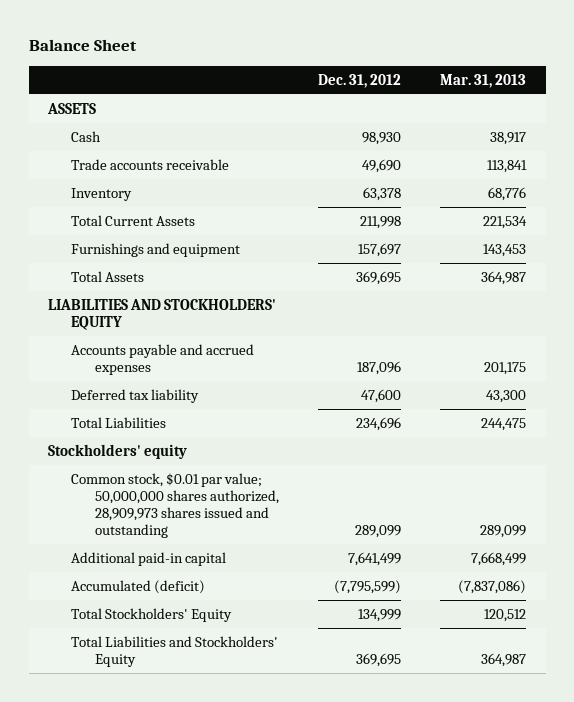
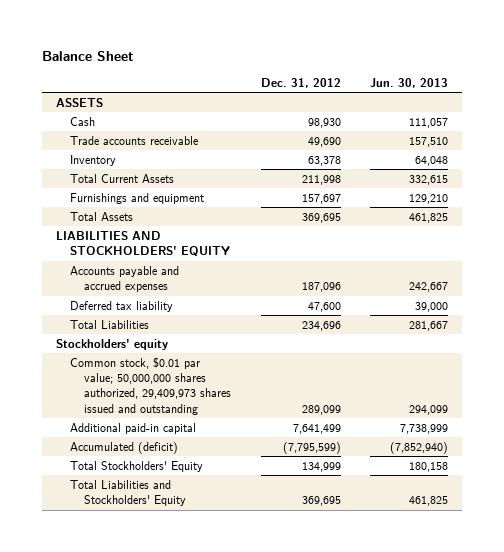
[440,73,527,88] Mar. 31, 2013 -> none
none -> [369,77,448,88] Jun. 30, 2013
[71,472,279,538] Common stock, $0.01 par value; 50,000,000 shares authorized, 28,909,973 shares issued and outstanding -> [70,356,232,415] Common stock, $0.01 par value; 50,000,000 shares authorized, 29,409,973 shares issued and outstanding

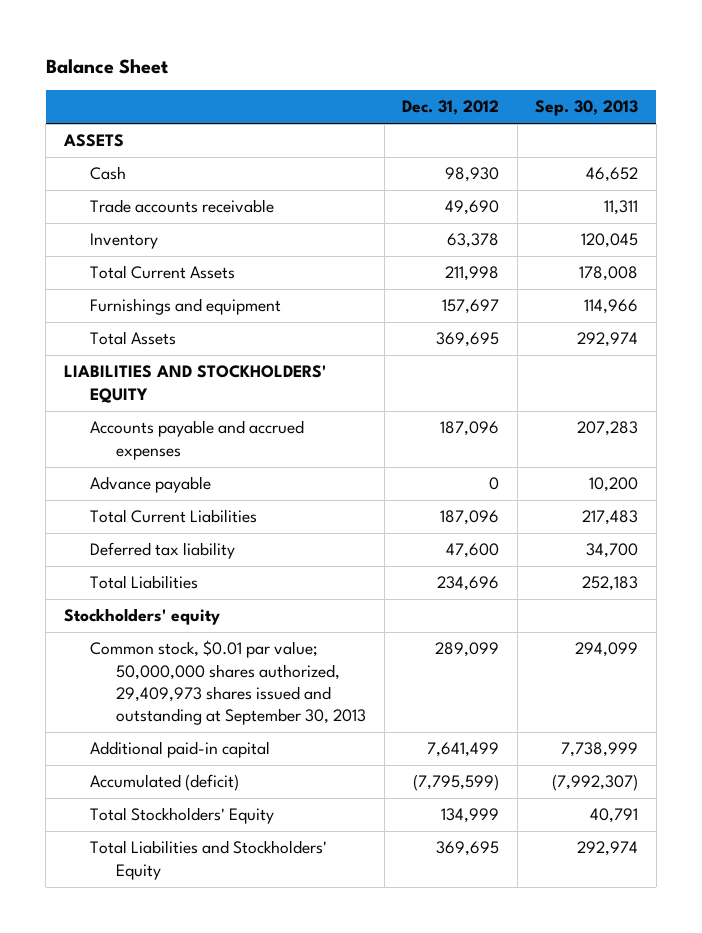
[369,77,448,88] Jun. 30, 2013 -> none
none -> [535,100,639,117] Sep. 30, 2013
none -> [89,476,211,494] Advance payable
none -> [89,509,257,524] Total Current Liabilities
[70,356,232,415] Common stock, $0.01 par value; 50,000,000 shares authorized, 29,409,973 shares issued and outstanding -> [89,640,367,726] Common stock, $0.01 par value; 50,000,000 shares authorized, 29,409,973 shares issued and outstanding at September 30, 2013

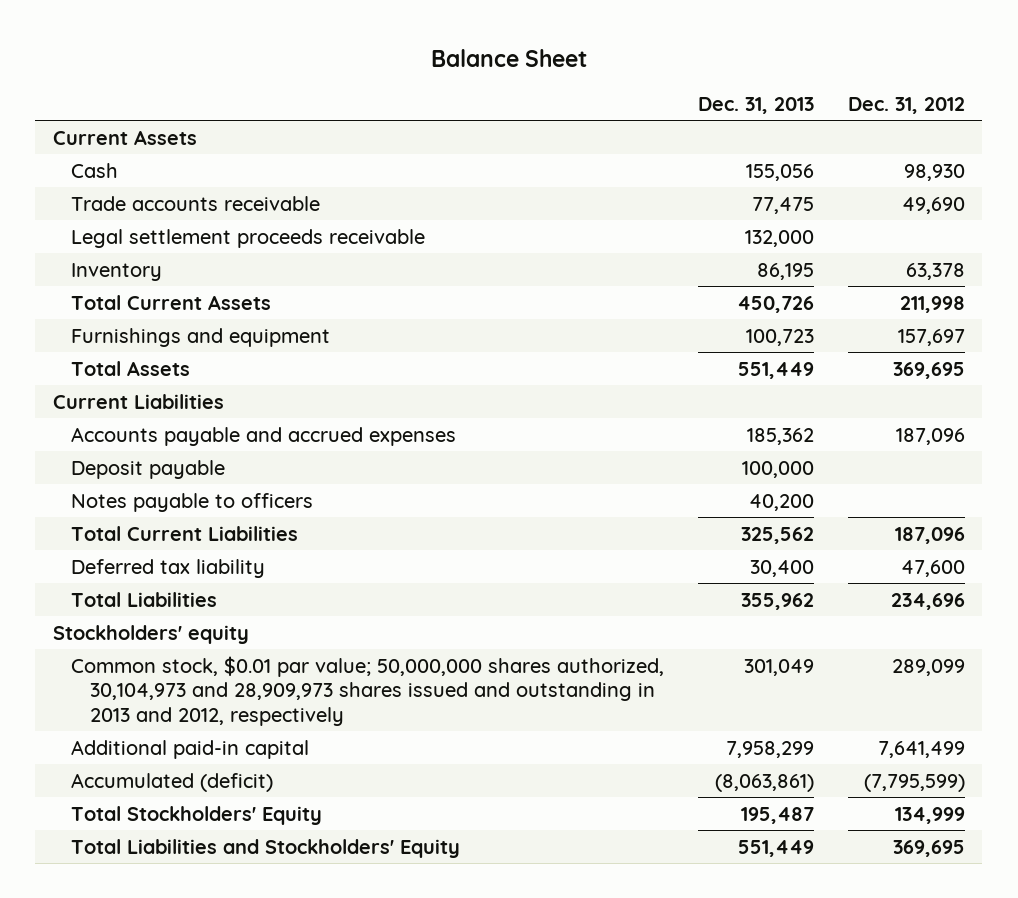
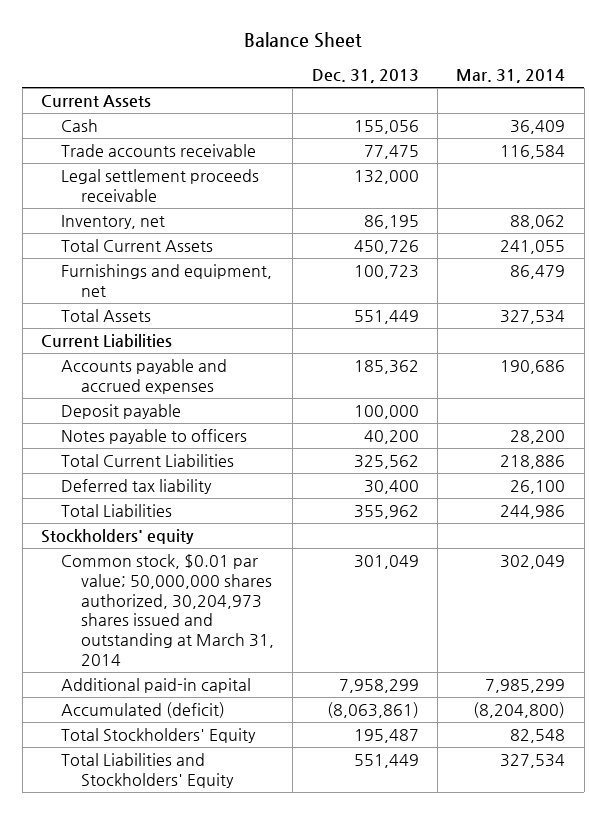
[848,96,966,114] Dec. 31, 2012 -> none
none -> [456,69,566,84] Mar. 31, 2014
[71,262,163,281] Inventory -> [60,215,165,230] Inventory, net
[71,327,331,347] Furnishings and equipment -> [60,264,272,297] Furnishings and equipment, net
[71,655,665,726] Common stock, $0.01 par value; 50,000,000 shares authorized, 30,104,973 and 28,909,973 shares issued and outstanding in 2013 and 2012, respectively -> [60,554,274,666] Common stock, $0.01 par value; 50,000,000 shares authorized, 30,204,973 shares issued and outstanding at March 31, 2014

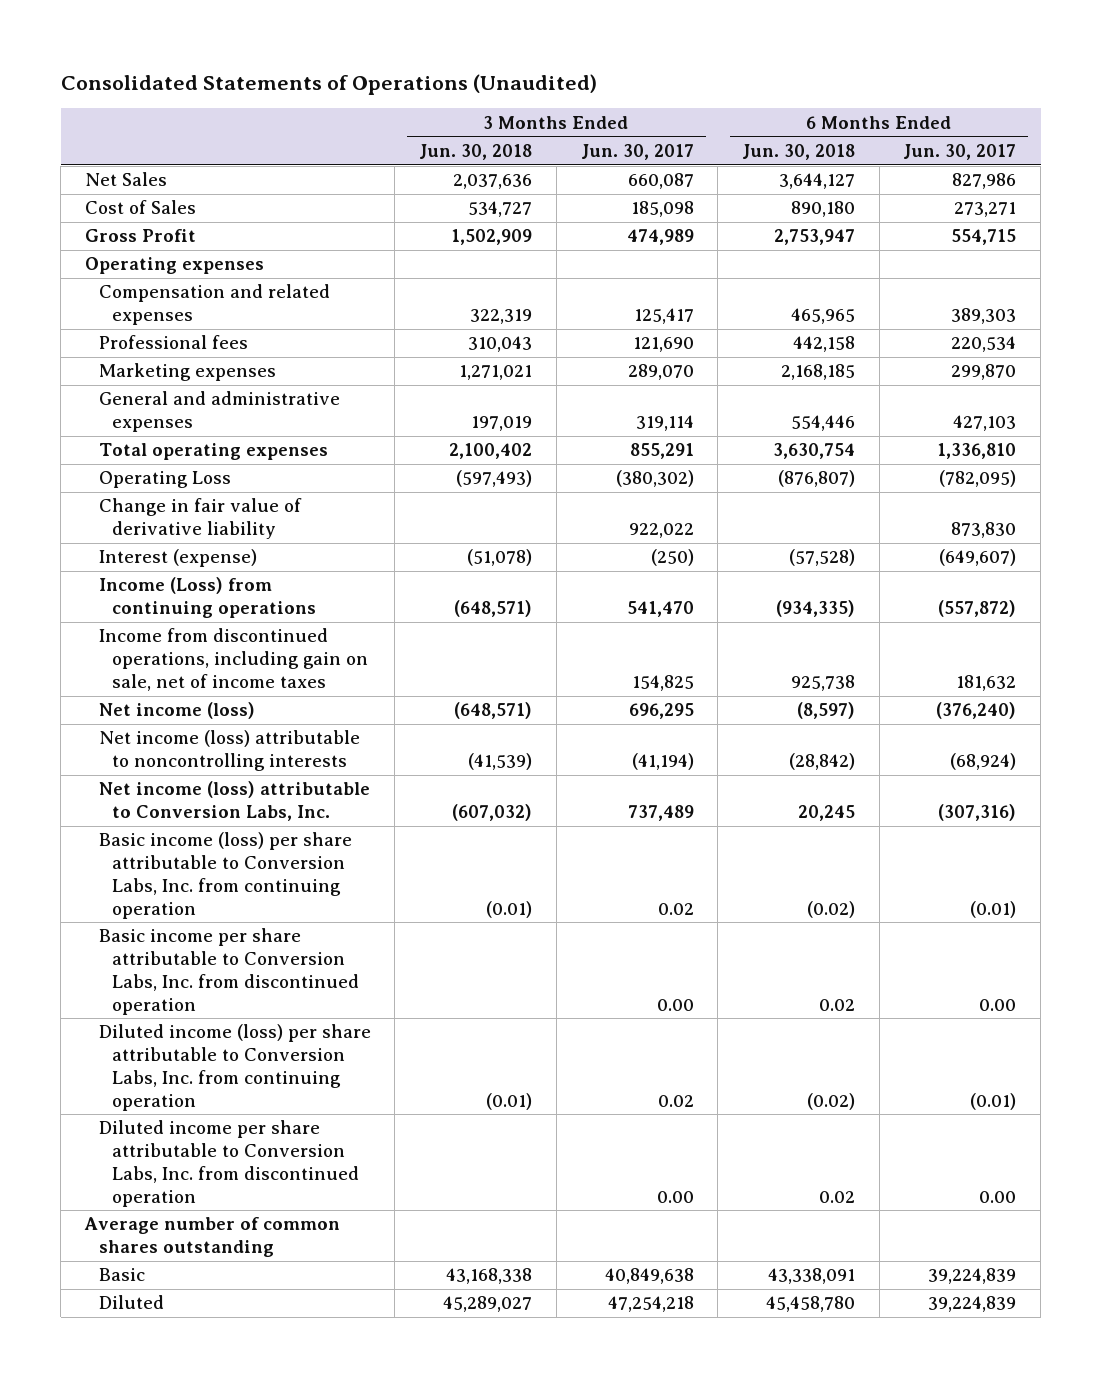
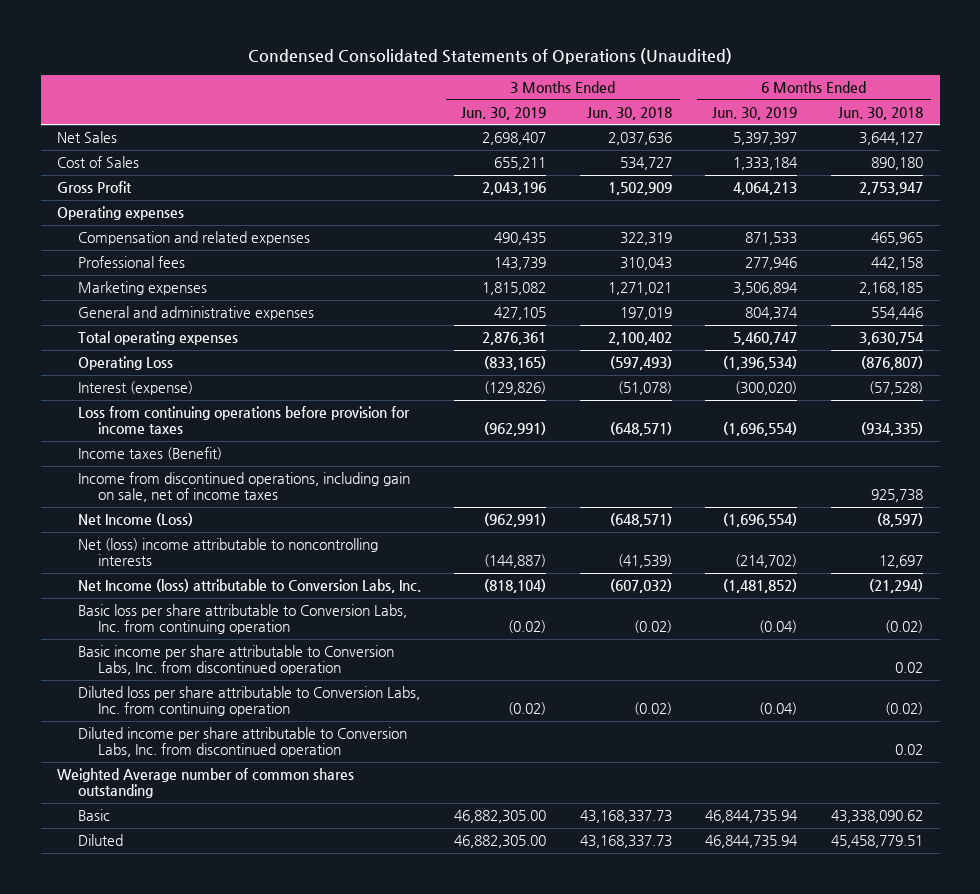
[60,73,597,95] Consolidated Statements of Operations (Unaudited) -> [248,48,733,65] Condensed Consolidated Statements of Operations (Unaudited)
[580,143,694,160] Jun. 30, 2017 -> none
[903,143,1017,160] Jun. 30, 2017 -> none
none -> [461,106,547,120] Jun. 30, 2019
none -> [712,106,798,120] Jun. 30, 2019
[98,498,302,540] Change in fair value of derivative liability -> none
[98,577,317,619] Income (Loss) from continuing operations -> [77,406,410,435] Loss from continuing operations before provision for income taxes
none -> [77,447,222,461] Income taxes (Benefit)
[98,702,255,720] Net income (loss) -> [77,513,193,527] Net Income (Loss)
[98,730,360,772] Net income (loss) attributable to noncontrolling interests -> [77,538,378,567] Net (loss) income attributable to noncontrolling interests
[788,753,855,771] (28,842) -> [878,555,923,569] 12,697
[98,781,370,822] Net income (loss) attributable to Conversion Labs, Inc. -> [77,579,421,594] Net Income (loss) attributable to Conversion Labs, Inc.
[797,805,855,822] 20,245 -> [868,579,923,594] (21,294)
[98,832,352,919] Basic income (loss) per share attributable to Conversion Labs, Inc. from continuing operation -> [77,604,407,635] Basic loss per share attributable to Conversion Labs, Inc. from continuing operation
[486,900,533,918] (0.01) -> [633,620,672,634] (0.02)
[98,1024,371,1111] Diluted income (loss) per share attributable to Conversion Labs, Inc. from continuing operation -> [77,686,420,717] Diluted loss per share attributable to Conversion Labs, Inc. from continuing operation
[486,1092,533,1110] (0.01) -> [633,702,672,716] (0.02)
[84,1217,341,1258] Average number of common shares outstanding -> [57,768,355,799] Weighted Average number of common shares outstanding
[446,1268,533,1285] 43,168,338 -> [579,810,672,824] 43,168,337.73
[767,1268,855,1285] 43,338,091 -> [830,810,923,824] 43,338,090.62
[443,1296,533,1313] 45,289,027 -> [579,835,672,849] 43,168,337.73
[765,1296,855,1313] 45,458,780 -> [830,835,923,849] 45,458,779.51

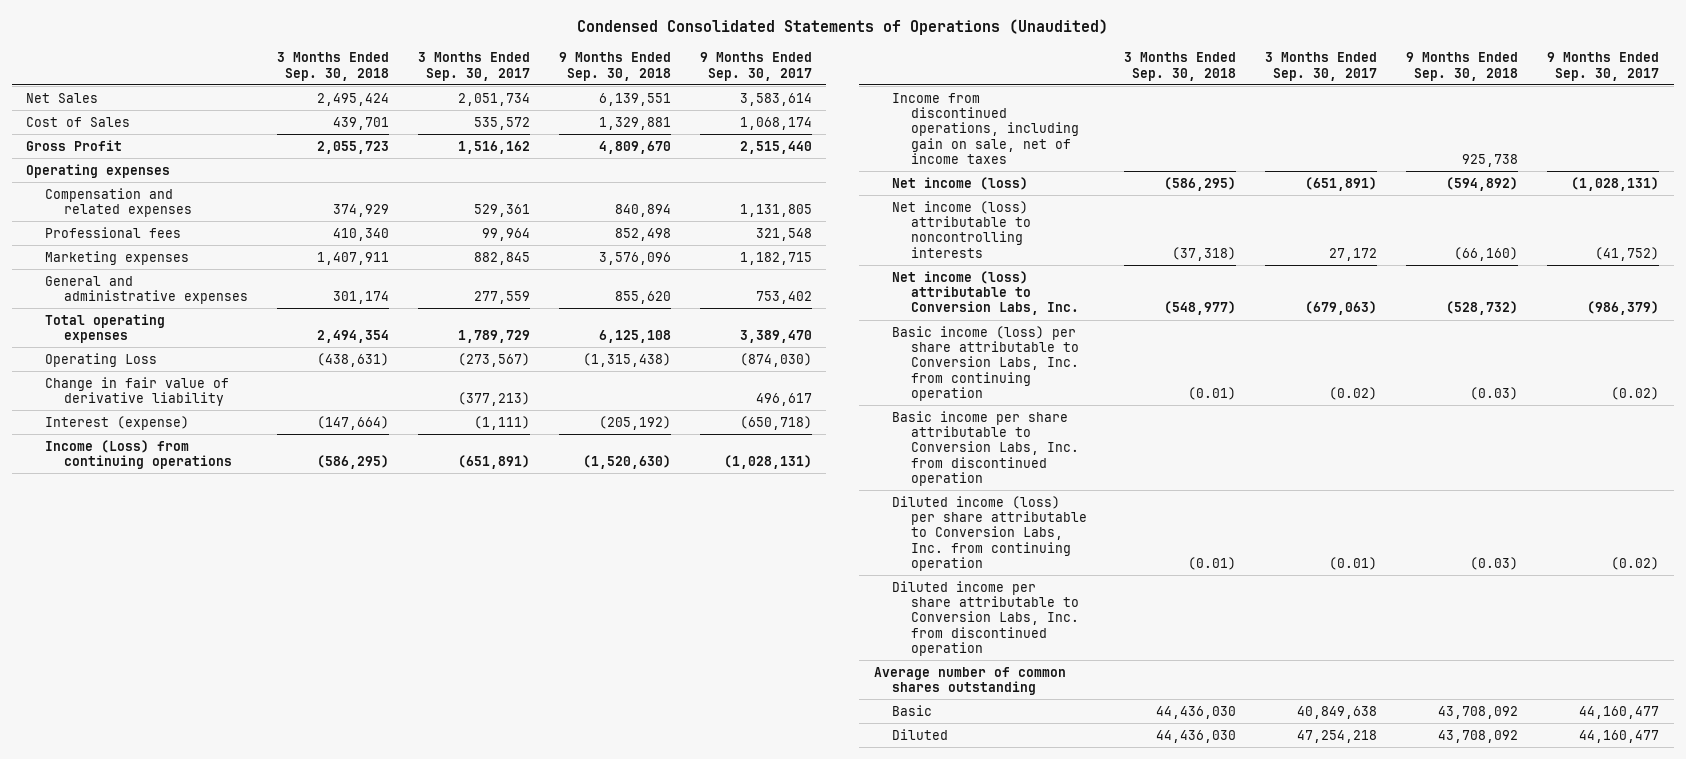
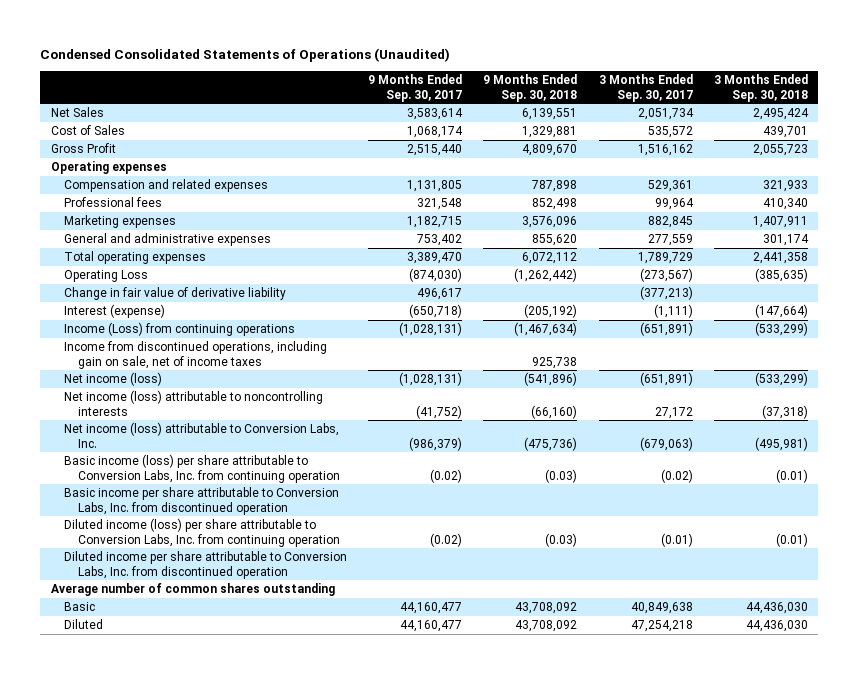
[332,204,389,218] 374,929 -> [762,180,808,193] 321,933
[614,204,671,218] 840,894 -> [532,180,578,193] 787,898
[316,330,389,344] 2,494,354 -> [752,252,808,265] 2,441,358
[598,330,671,344] 6,125,108 -> [522,252,578,265] 6,072,112
[316,352,389,367] (438,631) -> [754,268,808,283] (385,635)
[582,352,671,367] (1,315,438) -> [514,268,578,283] (1,262,442)
[316,455,389,470] (586,295) -> [754,322,808,337] (533,299)
[582,455,671,470] (1,520,630) -> [514,322,578,337] (1,467,634)
[1164,176,1237,191] (586,295) -> [754,372,808,387] (533,299)
[1446,176,1519,191] (594,892) -> [524,372,578,387] (541,896)
[1164,301,1237,316] (548,977) -> [754,436,808,451] (495,981)
[1446,301,1519,316] (528,732) -> [524,436,578,451] (475,736)

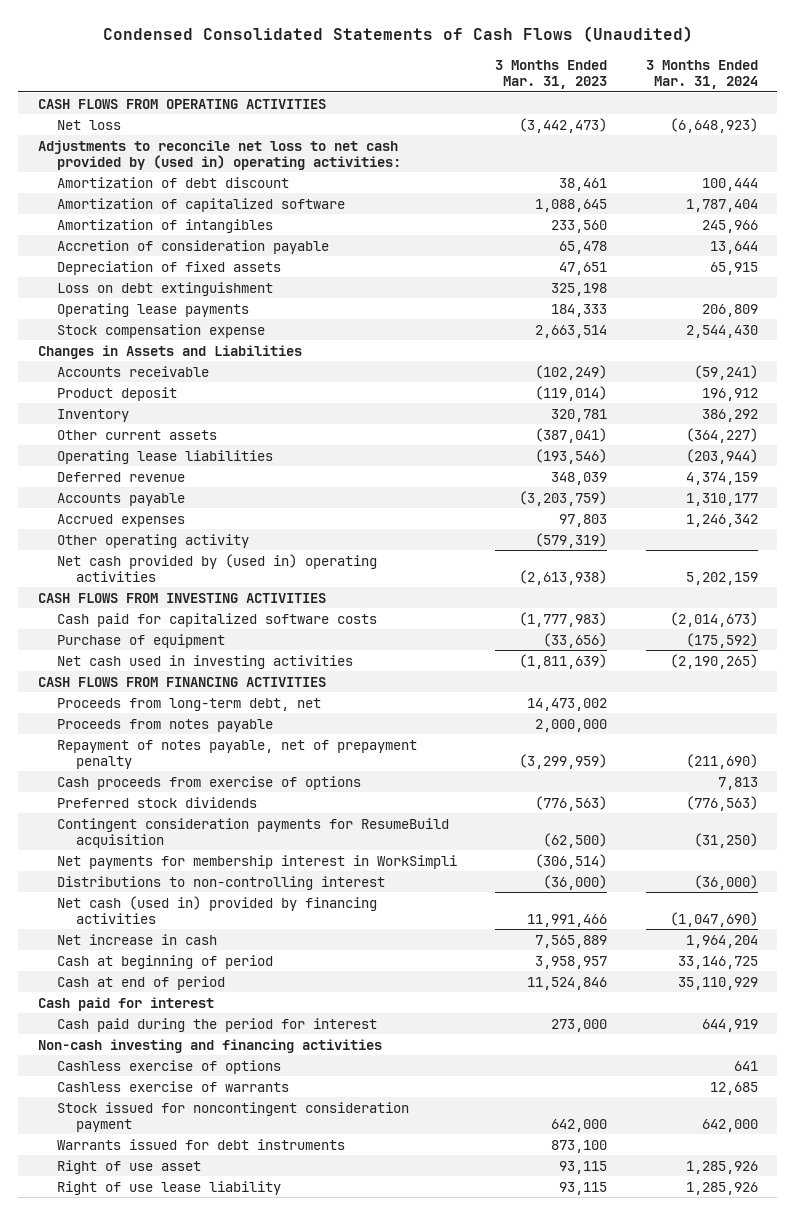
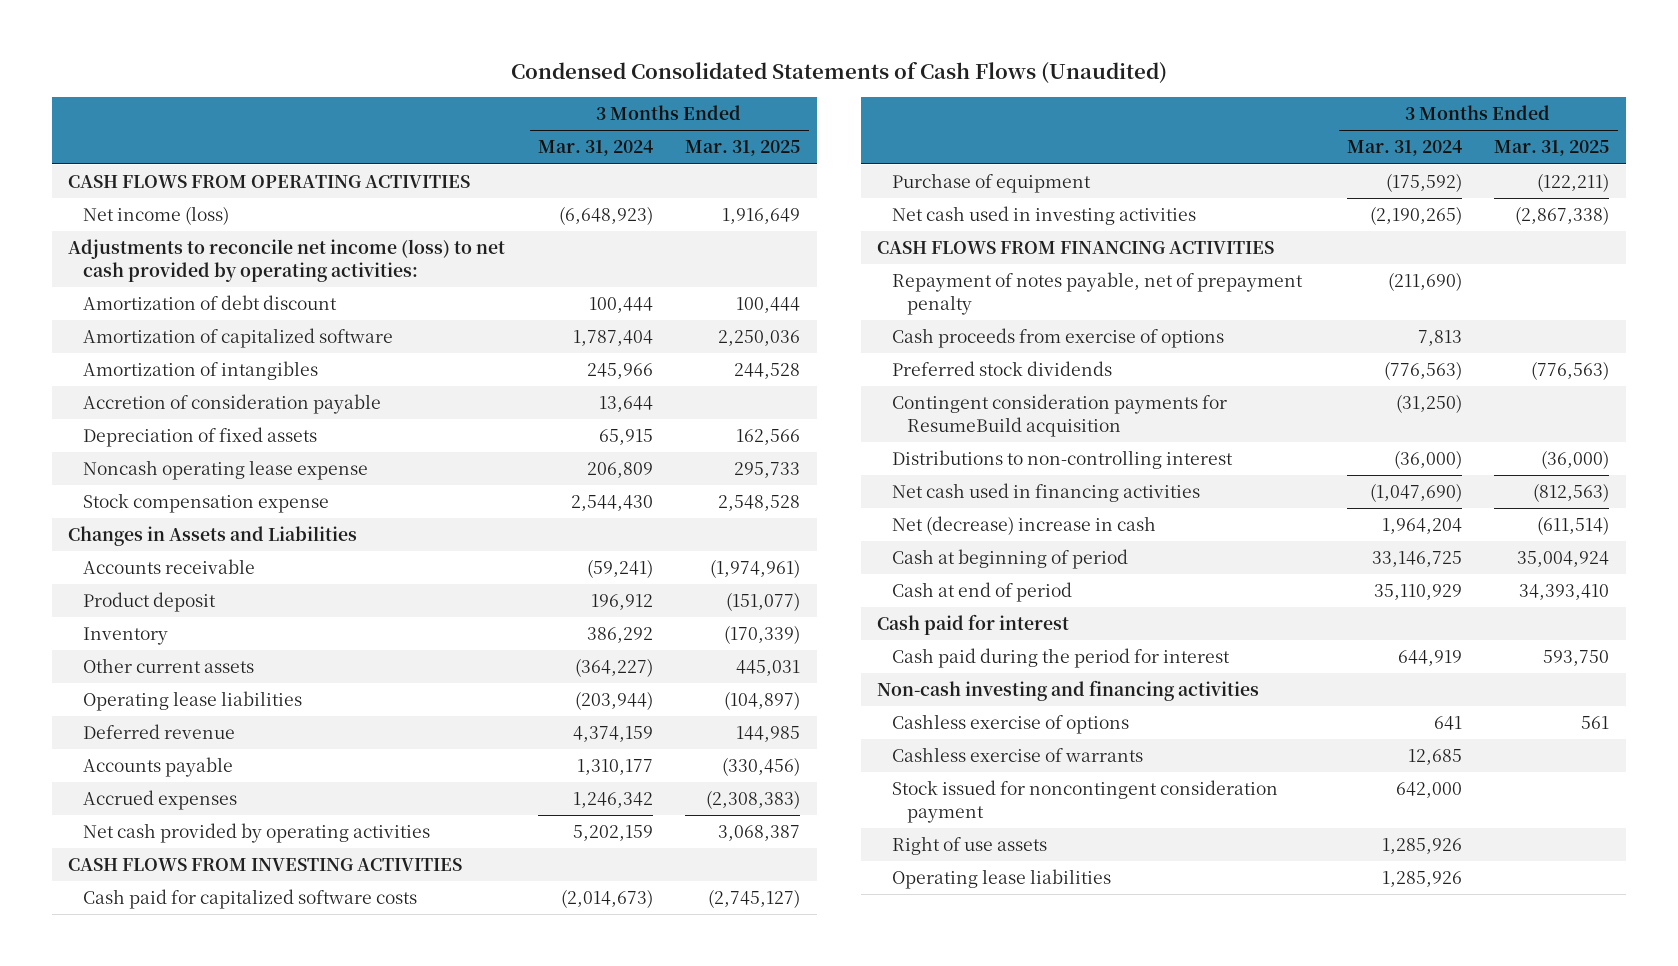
[495,59,608,90] 3 Months Ended Mar. 31, 2023 -> none
none -> [685,140,801,157] Mar. 31, 2025
[56,119,121,130] Net loss -> [83,206,230,226] Net income (loss)
[37,139,401,170] Adjustments to reconcile net loss to net cash provided by (used in) operating activities: -> [68,239,506,282] Adjustments to reconcile net income (loss) to net cash provided by operating activities:
[56,281,273,296] Loss on debt extinguishment -> none
[56,302,249,317] Operating lease payments -> [83,460,369,481] Noncash operating lease expense
[56,533,249,548] Other operating activity -> none
[56,553,377,582] Net cash provided by (used in) operating activities -> [83,823,431,844] Net cash provided by operating activities
[56,697,321,711] Proceeds from long-term debt, net -> none
[56,718,273,732] Proceeds from notes payable -> none
[56,854,457,869] Net payments for membership interest in WorkSimpli -> none
[56,895,377,924] Net cash (used in) provided by financing activities -> [892,483,1201,503] Net cash used in financing activities
[56,933,217,945] Net increase in cash -> [892,516,1157,536] Net (decrease) increase in cash
[56,1138,345,1150] Warrants issued for debt instruments -> none
[56,1159,201,1174] Right of use asset -> [892,836,1048,856] Right of use assets
[56,1180,281,1195] Right of use lease liability -> [892,869,1112,890] Operating lease liabilities

